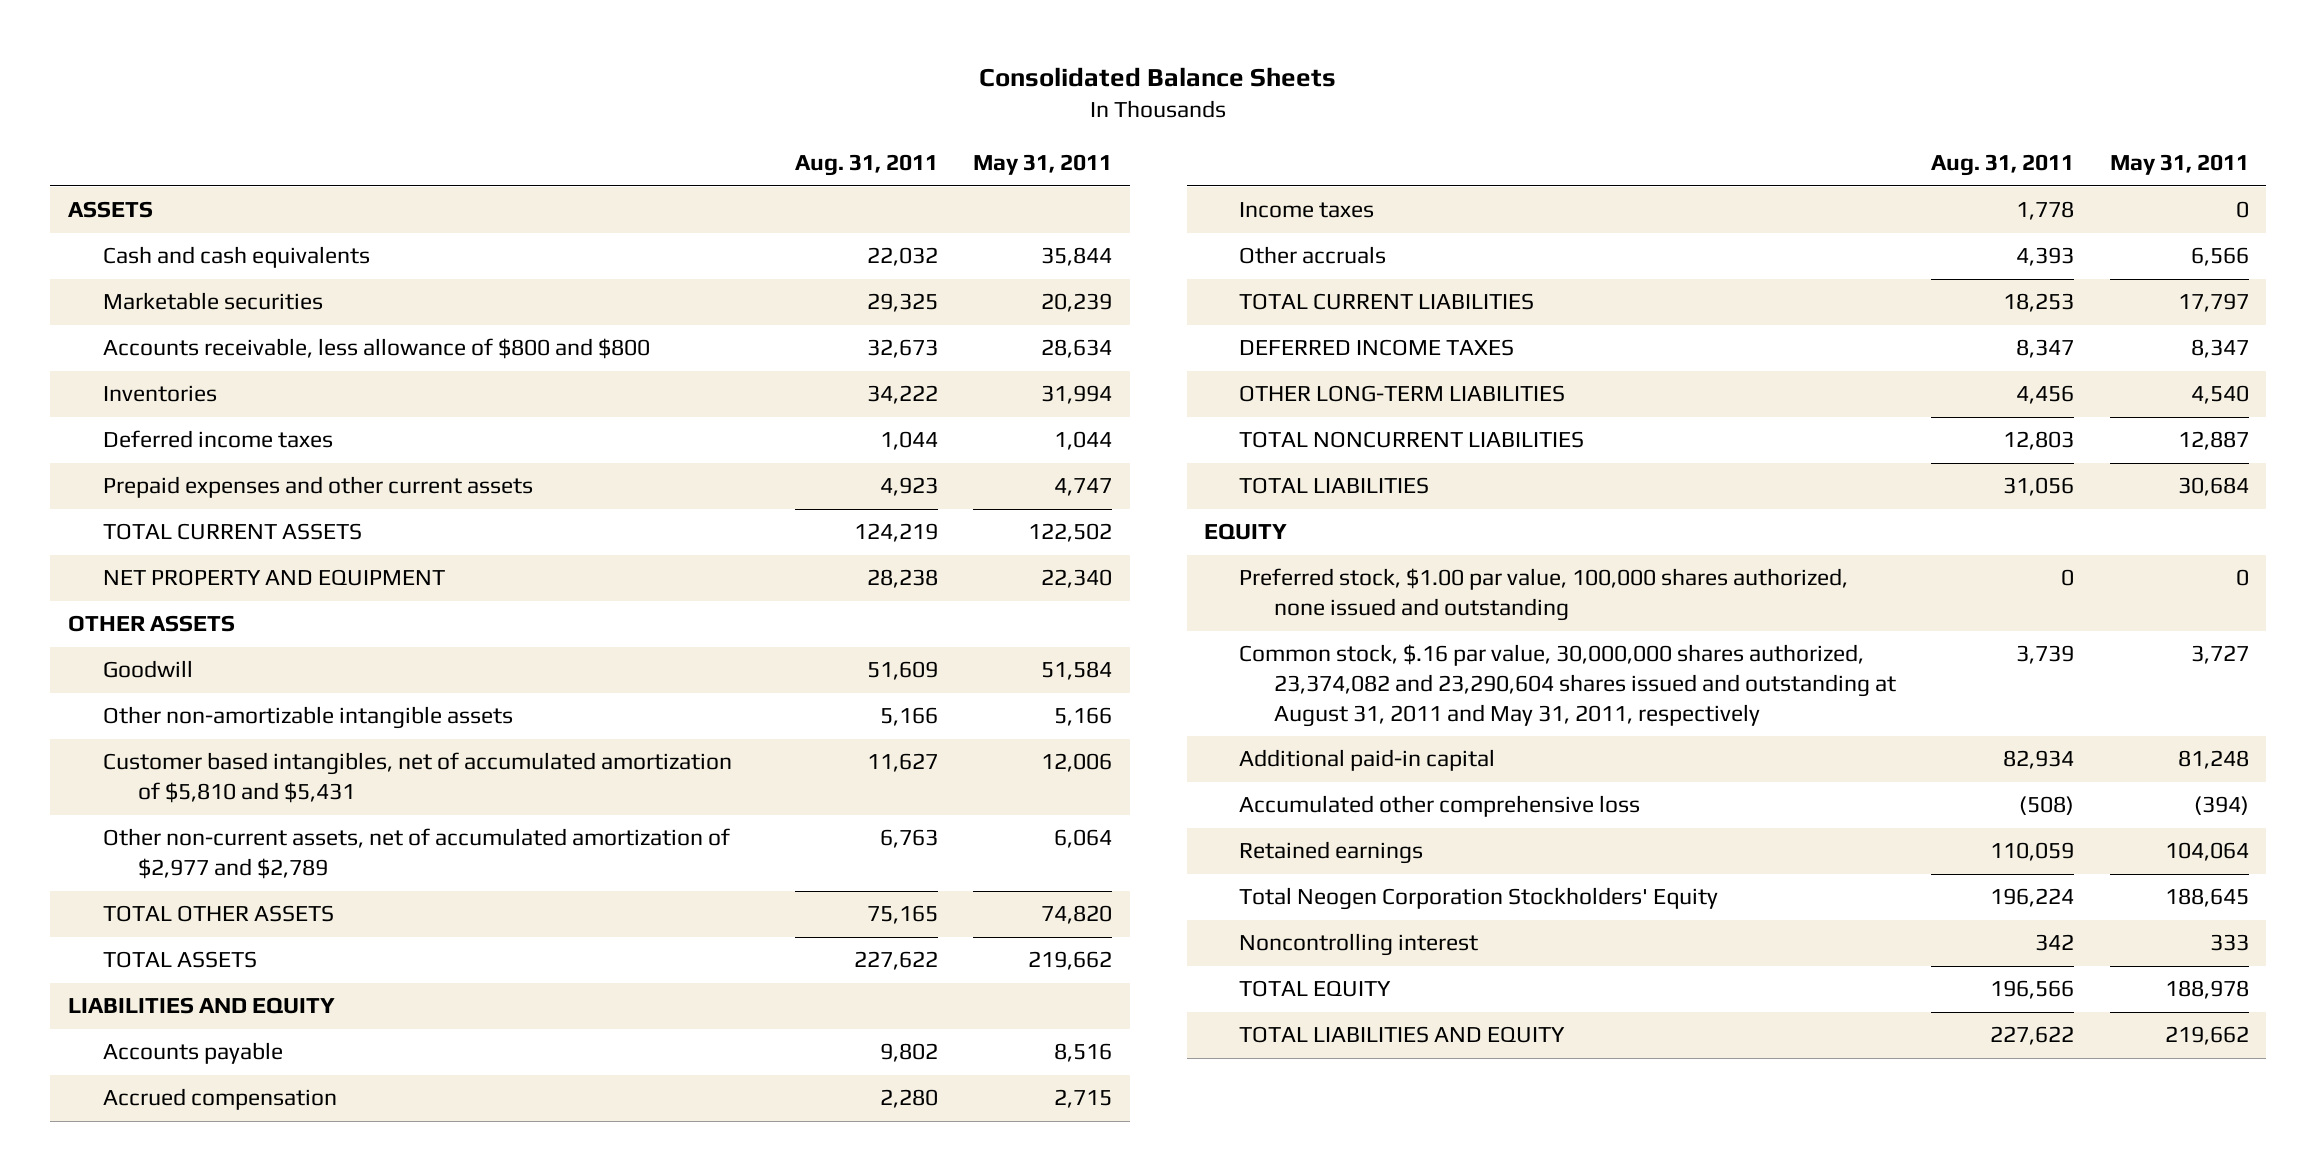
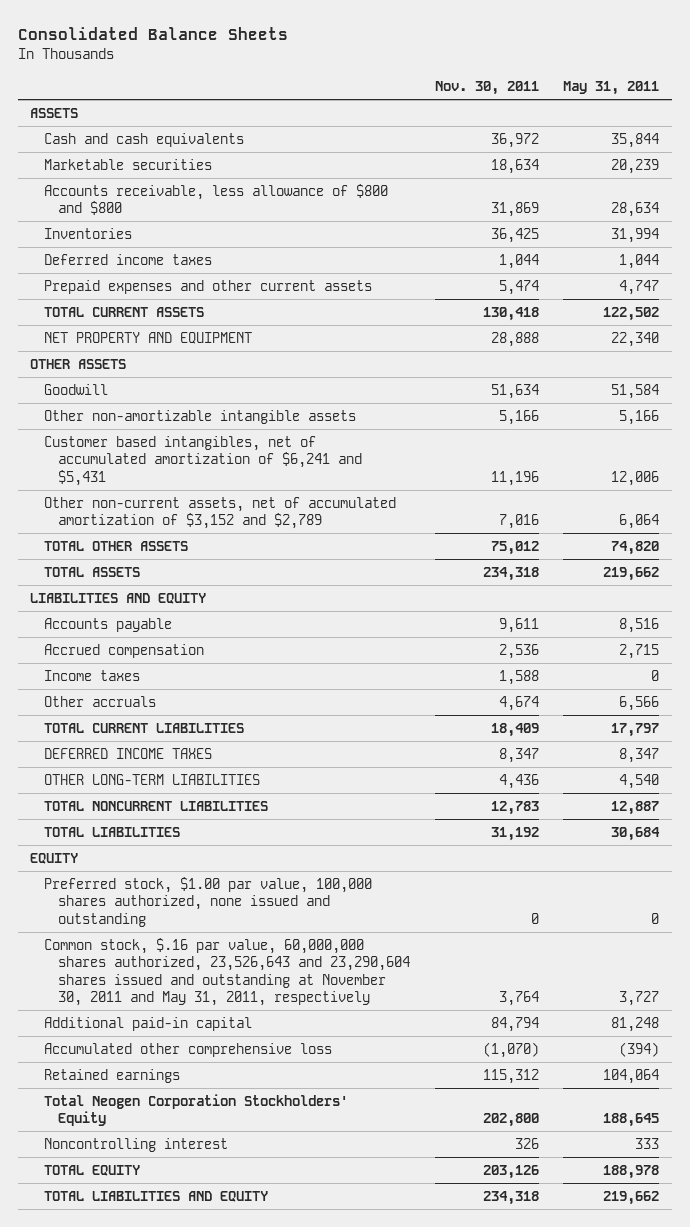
[794,153,938,176] Aug. 31, 2011 -> none
none -> [434,81,539,96] Nov. 30, 2011
[102,752,732,804] Customer based intangibles, net of accumulated amortization of $5,810 and $5,431 -> [44,435,363,486] Customer based intangibles, net of accumulated amortization of $6,241 and $5,431
[102,828,730,880] Other non-current assets, net of accumulated amortization of $2,977 and $2,789 -> [44,496,397,530] Other non-current assets, net of accumulated amortization of $3,152 and $2,789
[1239,644,1897,727] Common stock, $.16 par value, 30,000,000 shares authorized, 23,374,082 and 23,290,604 shares issued and outstanding at August 31, 2011 and May 31, 2011, respectively -> [44,937,411,1006] Common stock, $.16 par value, 60,000,000 shares authorized, 23,526,643 and 23,290,604 shares issued and outstanding at November 30, 2011 and May 31, 2011, respectively

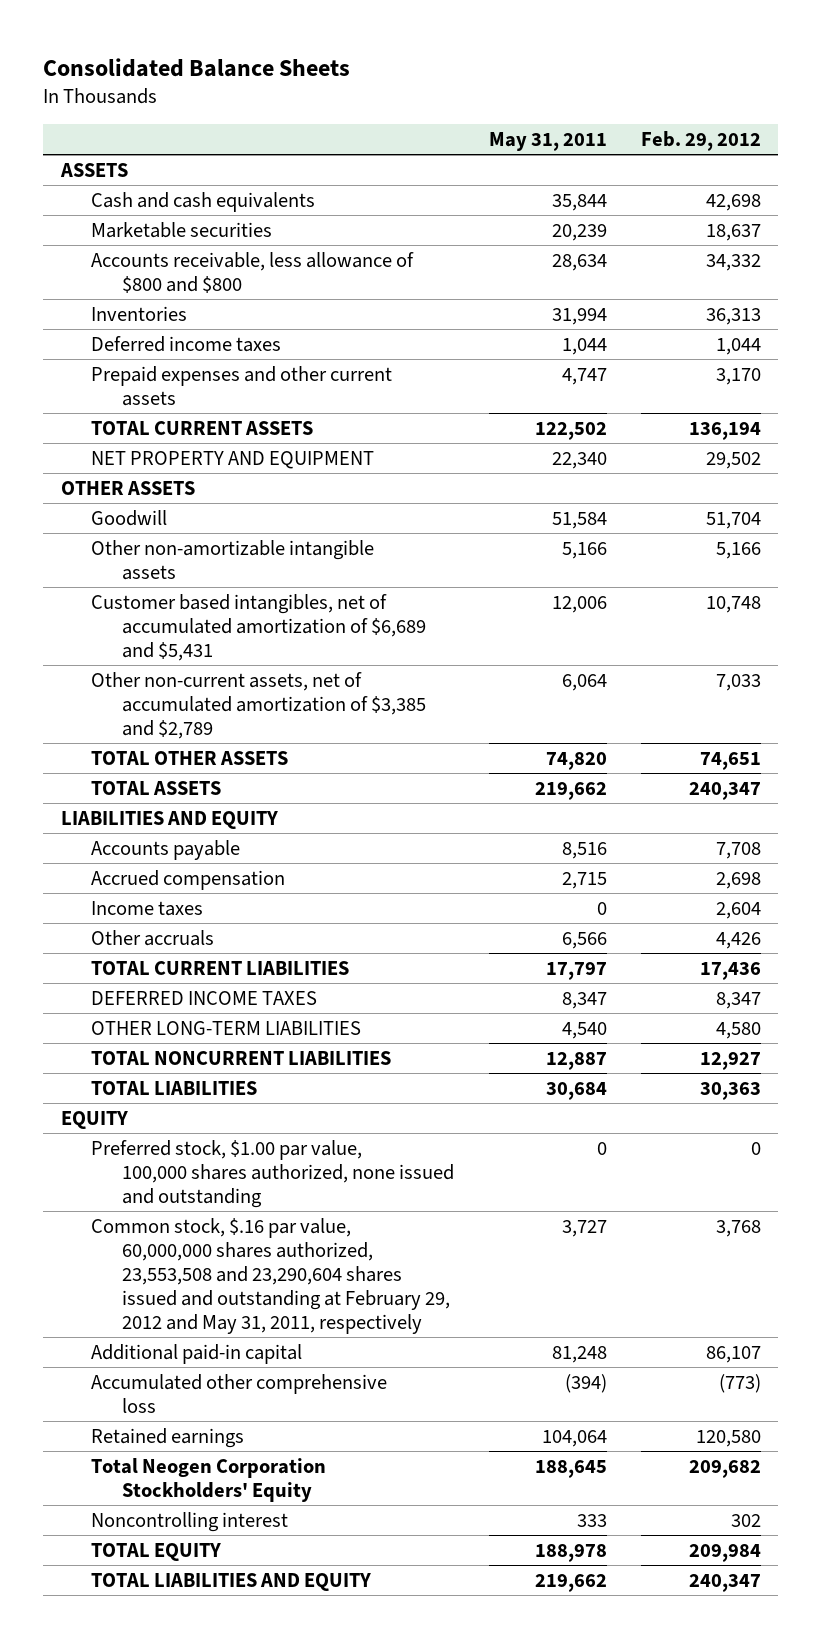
[434,81,539,96] Nov. 30, 2011 -> none
none -> [641,131,762,152] Feb. 29, 2012
[44,435,363,486] Customer based intangibles, net of accumulated amortization of $6,241 and $5,431 -> [91,593,427,661] Customer based intangibles, net of accumulated amortization of $6,689 and $5,431
[44,496,397,530] Other non-current assets, net of accumulated amortization of $3,152 and $2,789 -> [91,671,427,739] Other non-current assets, net of accumulated amortization of $3,385 and $2,789
[44,937,411,1006] Common stock, $.16 par value, 60,000,000 shares authorized, 23,526,643 and 23,290,604 shares issued and outstanding at November 30, 2011 and May 31, 2011, respectively -> [91,1217,451,1334] Common stock, $.16 par value, 60,000,000 shares authorized, 23,553,508 and 23,290,604 shares issued and outstanding at February 29, 2012 and May 31, 2011, respectively

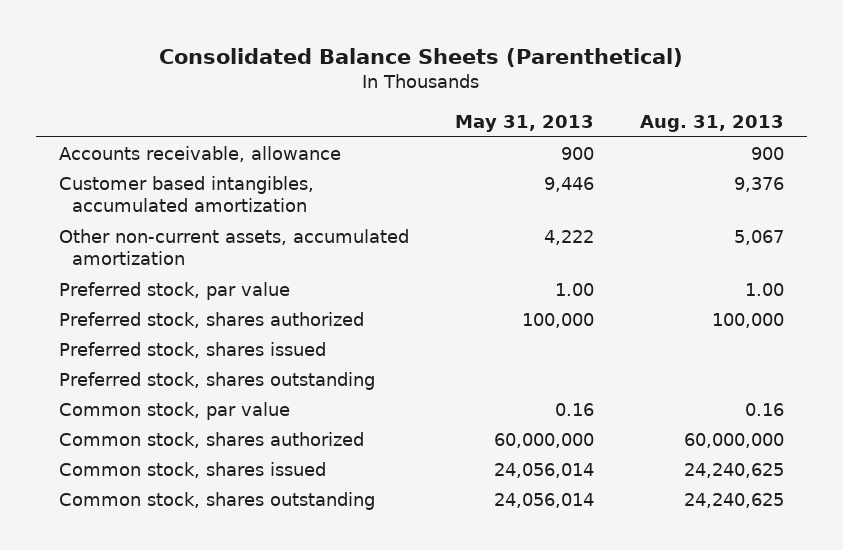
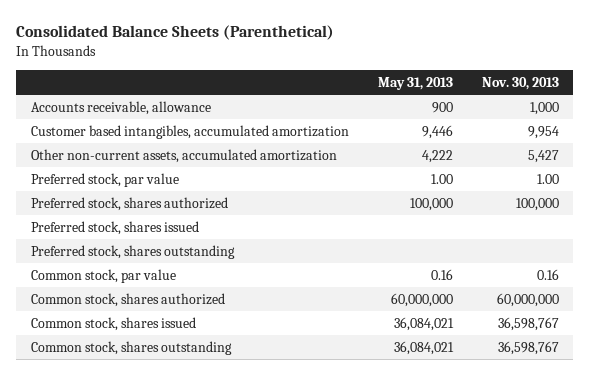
[639,115,784,133] Aug. 31, 2013 -> none
none -> [481,76,559,90] Nov. 30, 2013
[493,462,594,478] 24,056,014 -> [393,316,454,331] 36,084,021
[493,492,594,508] 24,056,014 -> [393,340,454,355] 36,084,021

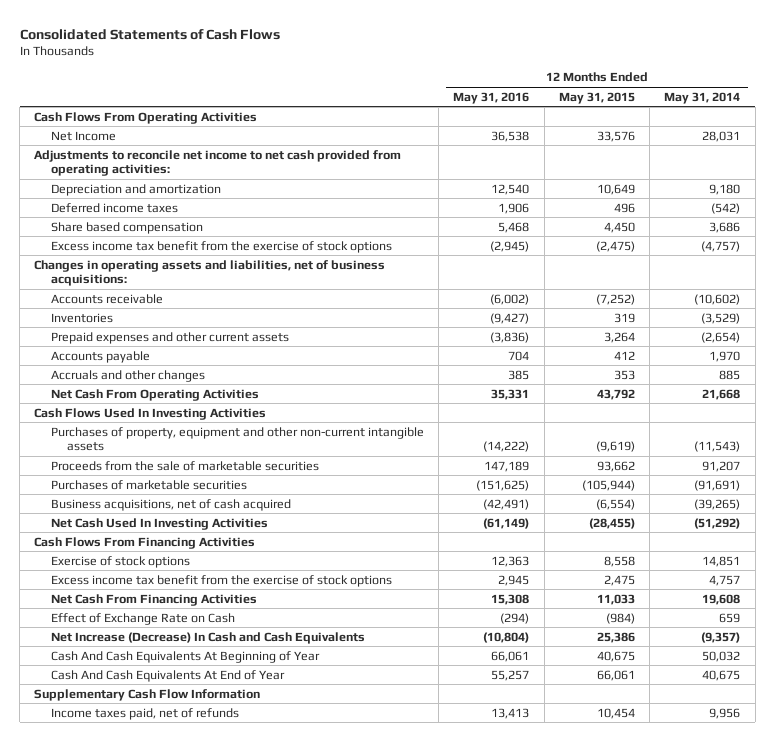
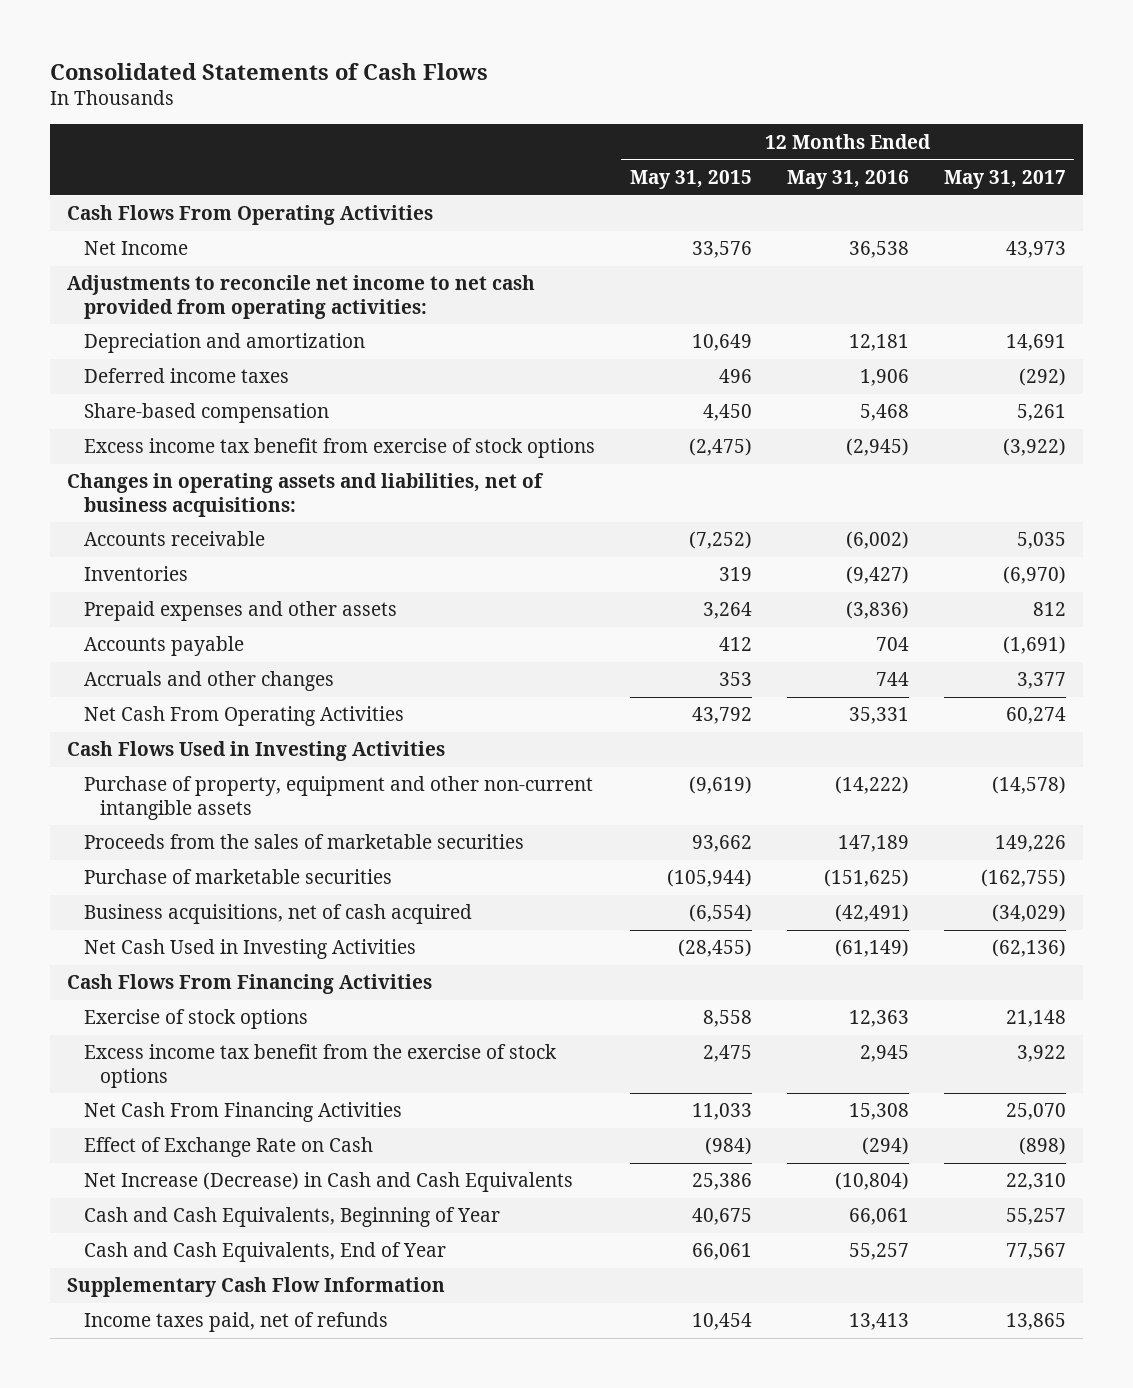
[664,91,741,104] May 31, 2014 -> none
none -> [943,169,1066,189] May 31, 2017
[491,183,530,195] 12,540 -> [848,334,909,352] 12,181
[50,221,203,234] Share based compensation -> [83,403,329,424] Share-based compensation
[50,240,392,253] Excess income tax benefit from the exercise of stock options -> [83,438,595,459] Excess income tax benefit from exercise of stock options
[50,331,289,344] Prepaid expenses and other current assets -> [83,601,397,622] Prepaid expenses and other assets
[508,369,530,380] 385 -> [875,672,909,687] 744
[34,407,267,420] Cash Flows Used In Investing Activities -> [67,741,446,762] Cash Flows Used in Investing Activities
[50,426,424,452] Purchases of property, equipment and other non-current intangible assets -> [83,776,593,820] Purchase of property, equipment and other non-current intangible assets
[50,460,319,471] Proceeds from the sale of marketable securities -> [83,834,524,850] Proceeds from the sales of marketable securities
[50,479,247,490] Purchases of marketable securities -> [83,869,392,885] Purchase of marketable securities
[50,517,268,530] Net Cash Used In Investing Activities -> [83,939,416,960] Net Cash Used in Investing Activities
[50,631,365,644] Net Increase (Decrease) In Cash and Cash Equivalents -> [83,1172,573,1193] Net Increase (Decrease) in Cash and Cash Equivalents
[50,650,320,663] Cash And Cash Equivalents At Beginning of Year -> [83,1207,500,1228] Cash and Cash Equivalents, Beginning of Year
[50,669,285,682] Cash And Cash Equivalents At End of Year -> [83,1242,446,1263] Cash and Cash Equivalents, End of Year

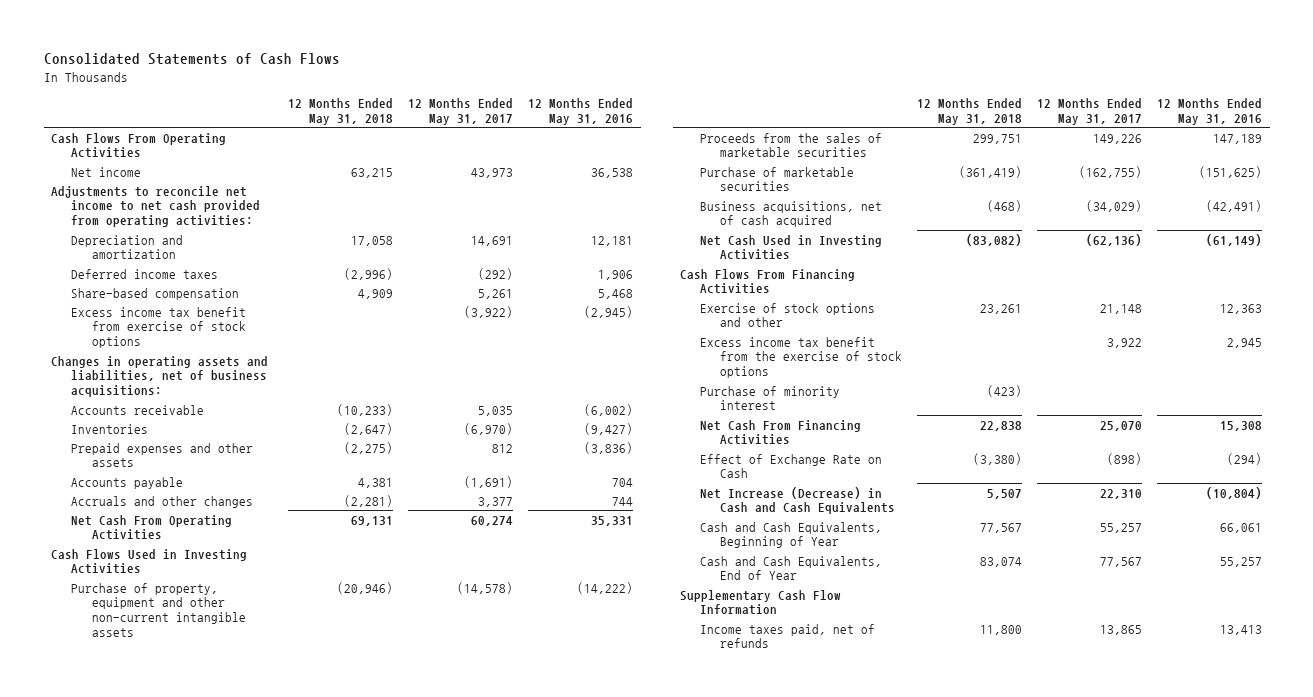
[629,169,752,189] May 31, 2015 -> none
none -> [288,97,394,125] 12 Months Ended May 31, 2018
[83,241,188,256] Net Income -> [71,166,142,177] Net income
[83,1009,308,1030] Exercise of stock options -> [700,302,876,328] Exercise of stock options and other
none -> [700,385,841,411] Purchase of minority interest

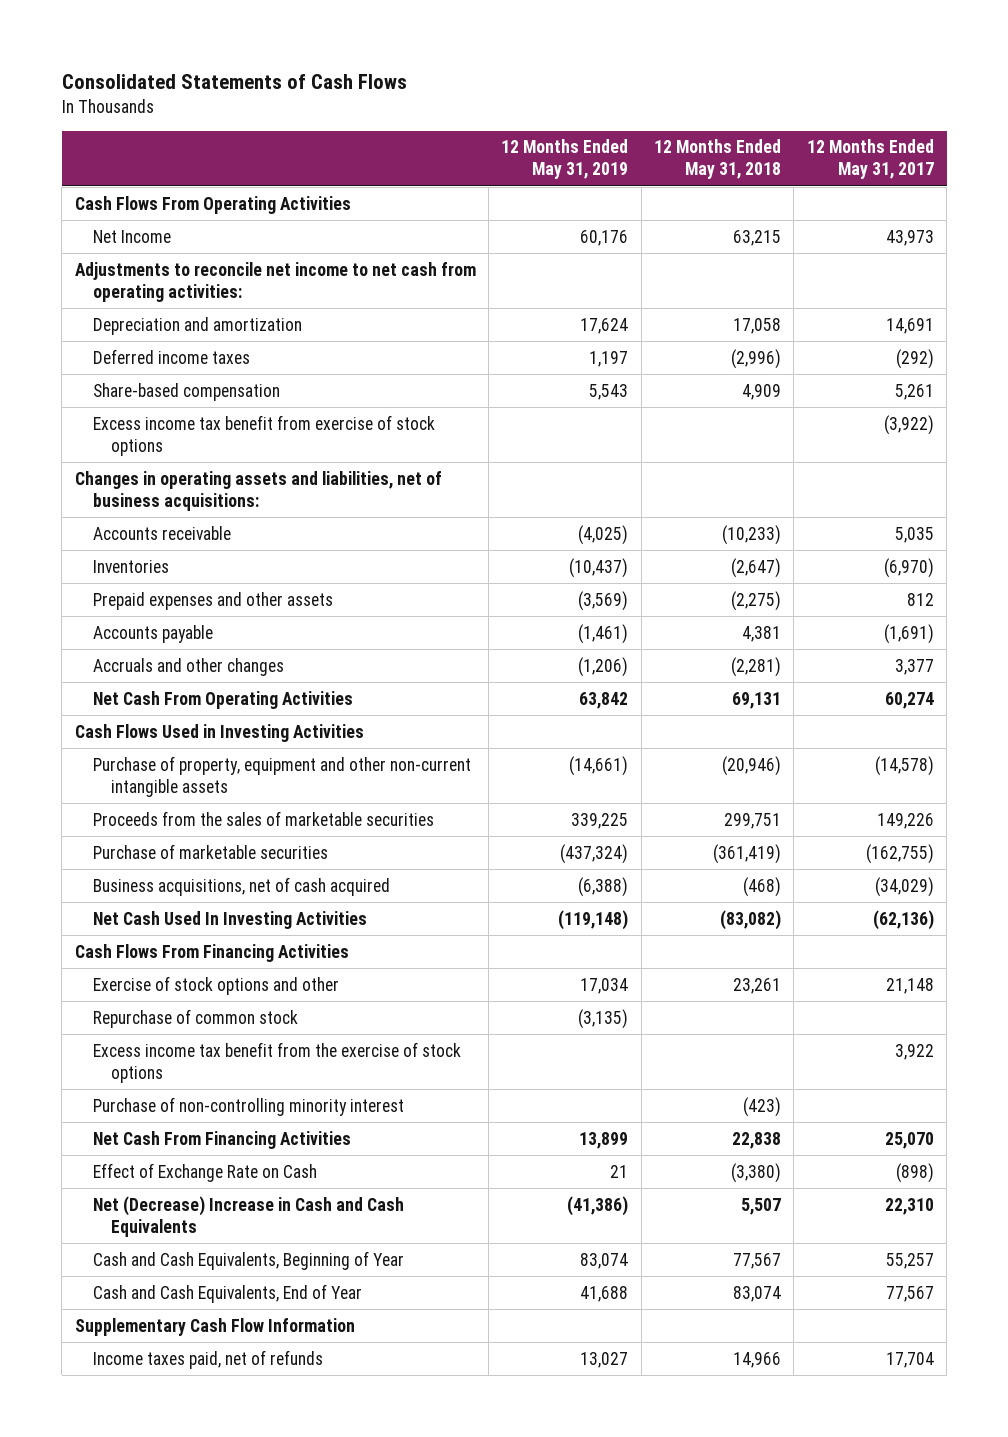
[528,97,634,125] 12 Months Ended May 31, 2016 -> none
none -> [501,139,629,180] 12 Months Ended May 31, 2019
[71,166,142,177] Net income -> [92,229,171,243] Net Income
[51,185,261,228] Adjustments to reconcile net income to net cash provided from operating activities: -> [74,261,476,302] Adjustments to reconcile net income to net cash from operating activities:
[700,234,883,261] Net Cash Used in Investing Activities -> [92,910,367,929] Net Cash Used In Investing Activities
none -> [92,1008,298,1028] Repurchase of common stock
[700,385,841,411] Purchase of minority interest -> [92,1096,404,1116] Purchase of non-controlling minority interest
[700,486,896,515] Net Increase (Decrease) in Cash and Cash Equivalents -> [92,1195,404,1237] Net (Decrease) Increase in Cash and Cash Equivalents
[980,624,1023,635] 11,800 -> [733,1351,782,1368] 14,966
[1100,624,1143,635] 13,865 -> [885,1351,934,1368] 17,704

